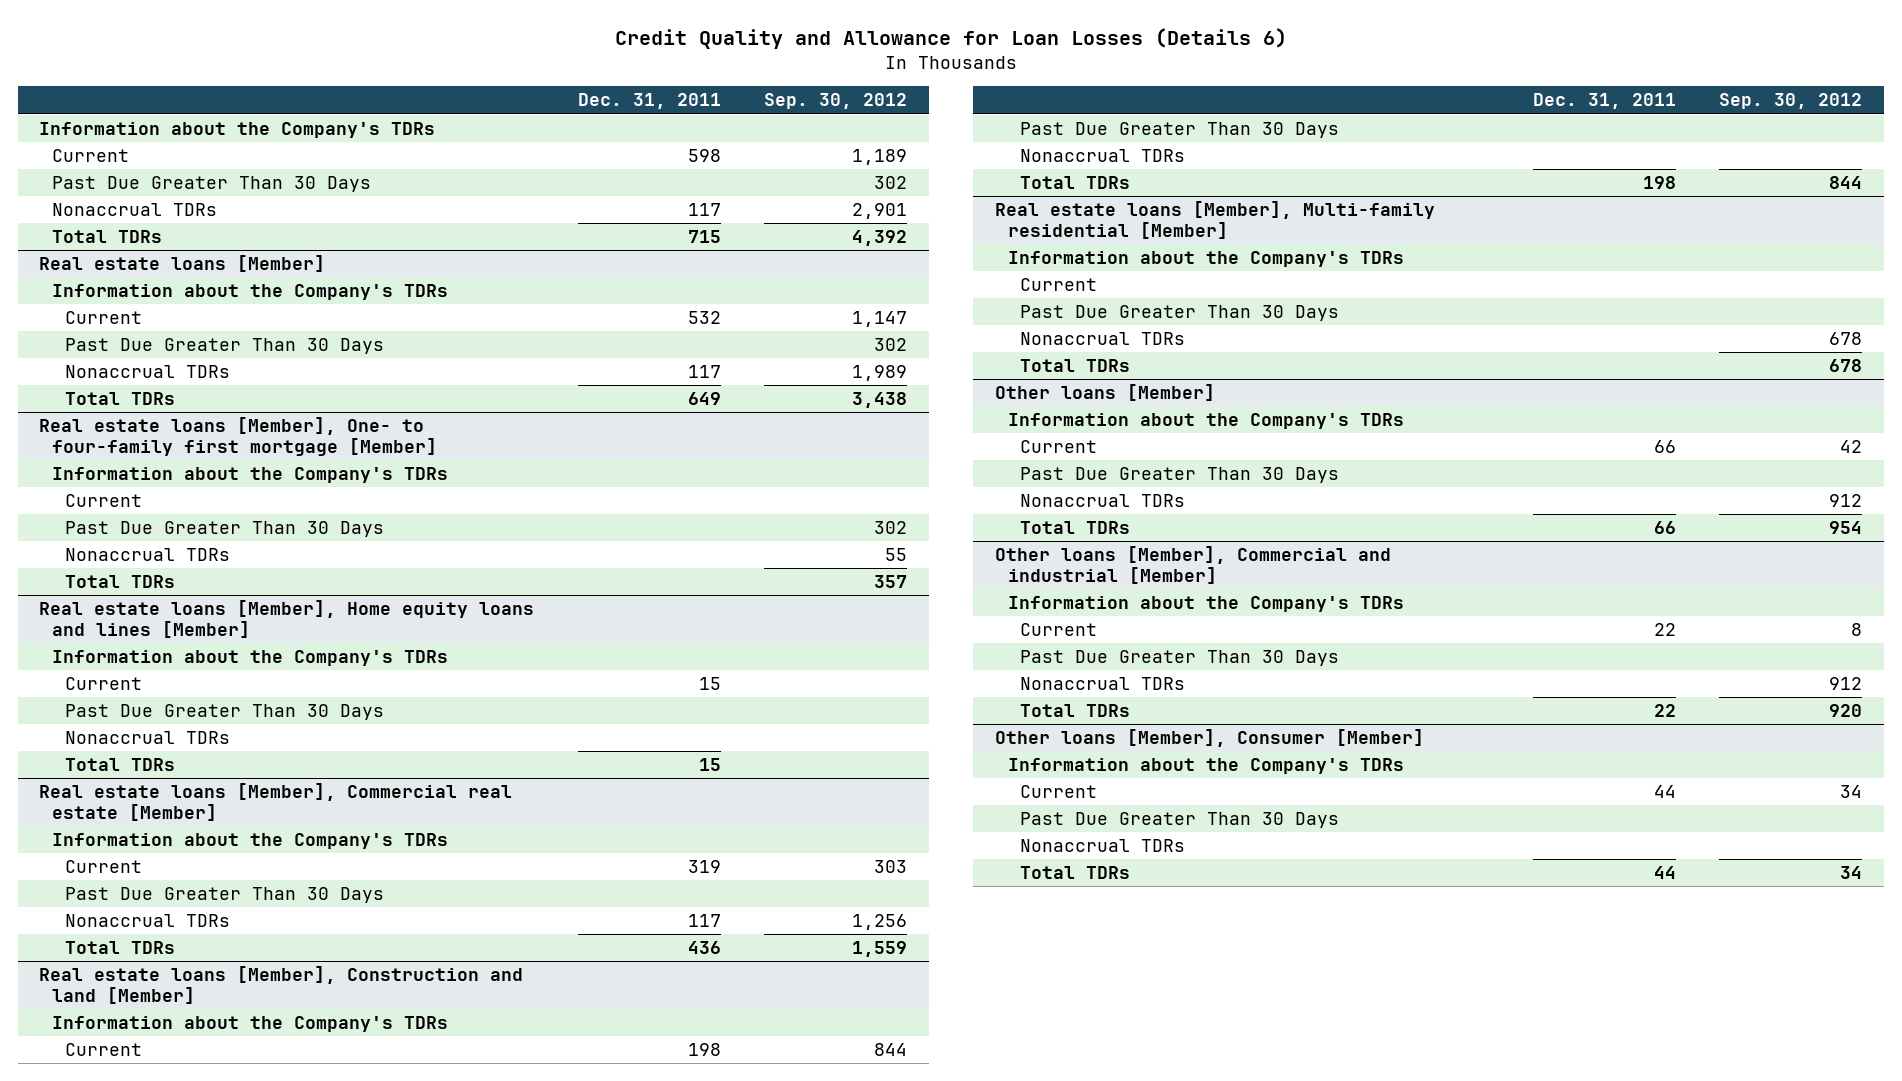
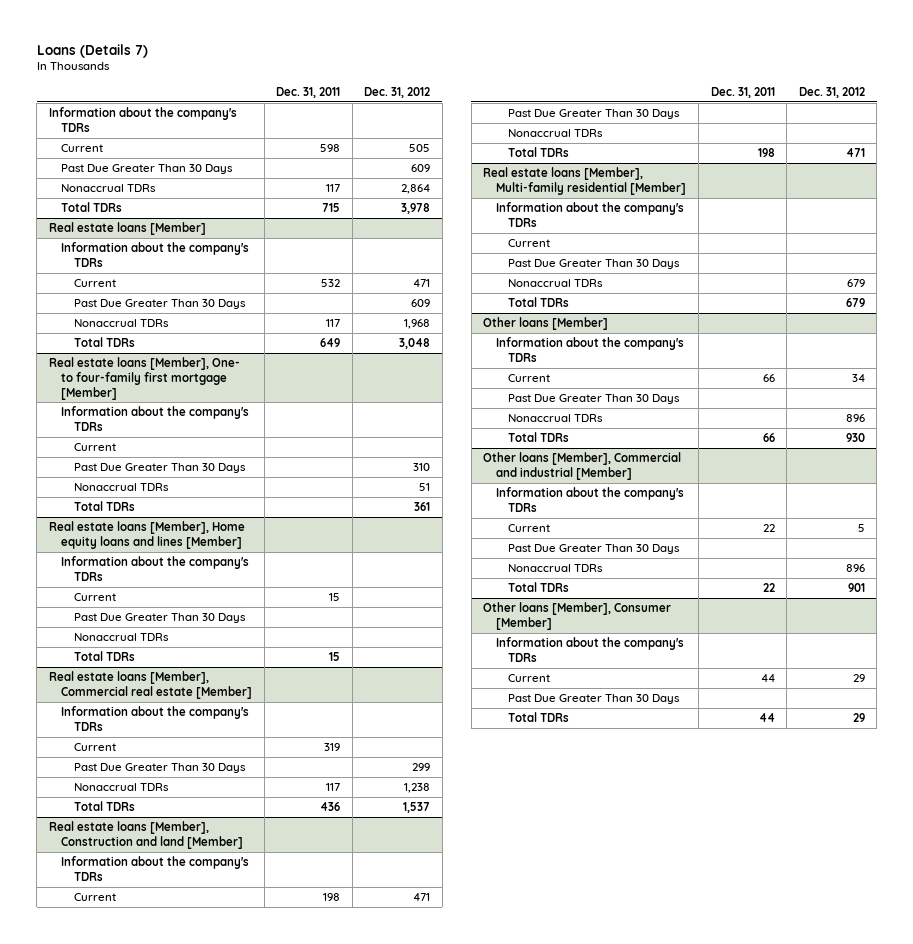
[614,28,1287,50] Credit Quality and Allowance for Loan Losses (Details 6) -> [36,43,148,58] Loans (Details 7)
[764,93,908,110] Sep. 30, 2012 -> none
none -> [364,86,431,98] Dec. 31, 2012
[39,122,436,139] Information about the Company's TDRs -> [48,107,237,132] Information about the company's TDRs
[52,284,449,301] Information about the Company's TDRs -> [61,242,250,267] Information about the company's TDRs
[52,467,449,484] Information about the Company's TDRs -> [61,406,250,431] Information about the company's TDRs
[52,650,449,667] Information about the Company's TDRs -> [61,556,250,581] Information about the company's TDRs
[52,833,449,850] Information about the Company's TDRs -> [61,706,250,731] Information about the company's TDRs
[52,1016,449,1033] Information about the Company's TDRs -> [61,856,250,881] Information about the company's TDRs
[1007,251,1404,268] Information about the Company's TDRs -> [495,202,684,227] Information about the company's TDRs
[1007,413,1404,430] Information about the Company's TDRs -> [495,337,684,362] Information about the company's TDRs
[1007,596,1404,613] Information about the Company's TDRs -> [495,487,684,512] Information about the company's TDRs
[1007,758,1404,775] Information about the Company's TDRs -> [495,637,684,662] Information about the company's TDRs
[1020,839,1186,853] Nonaccrual TDRs -> none

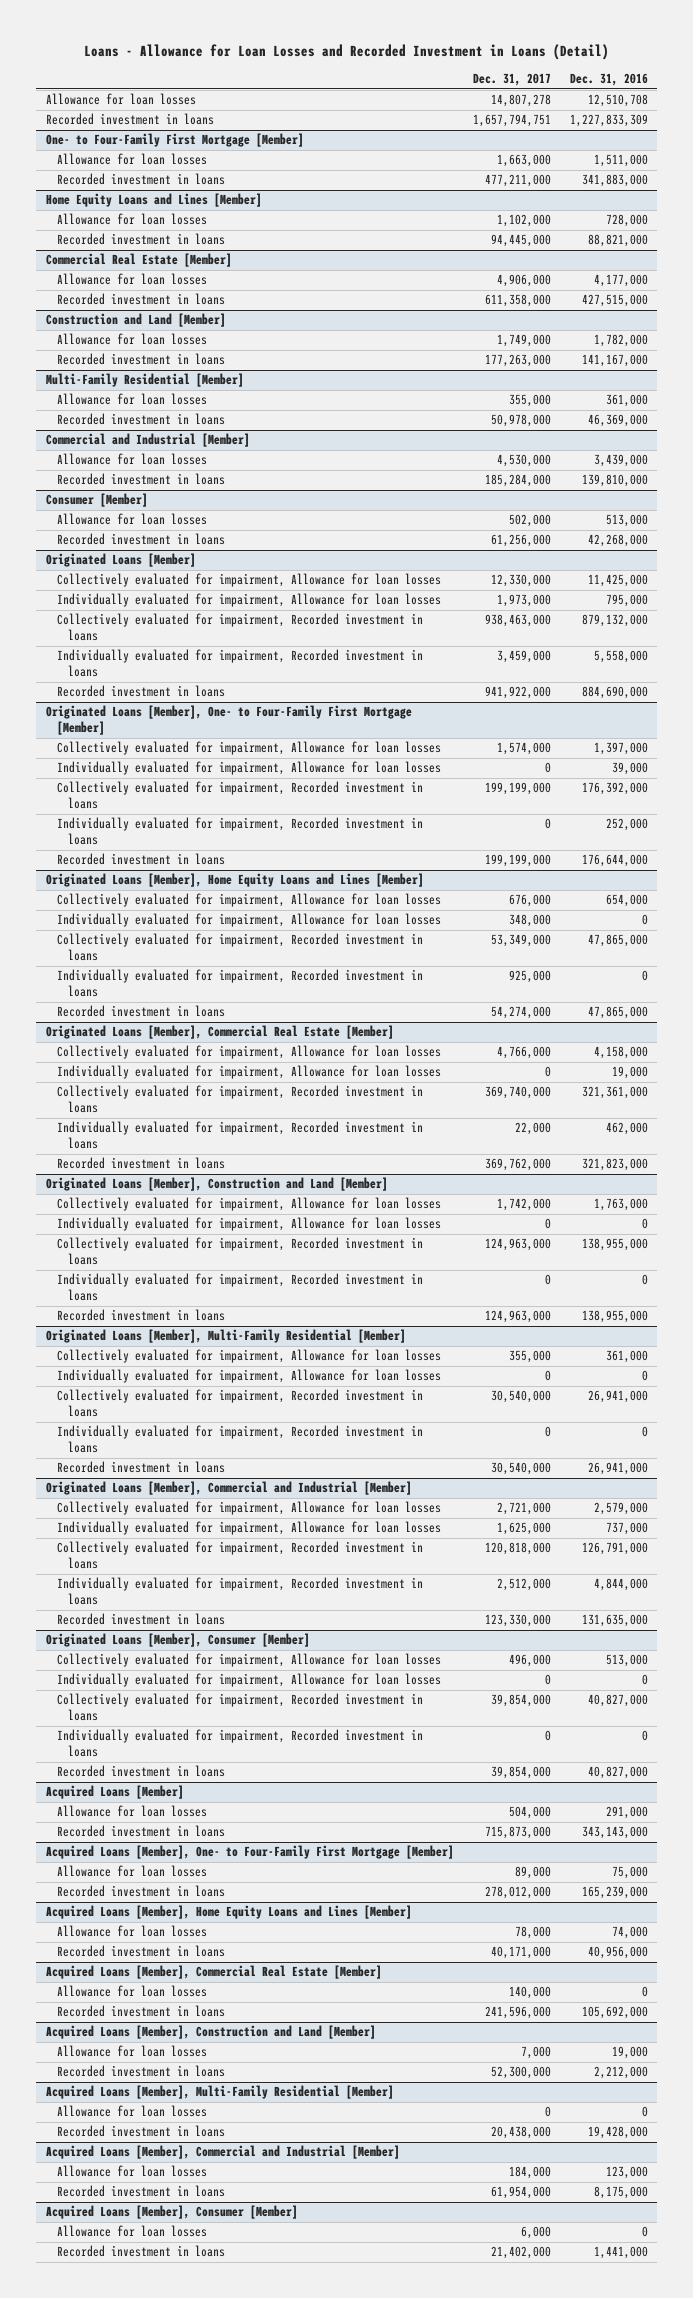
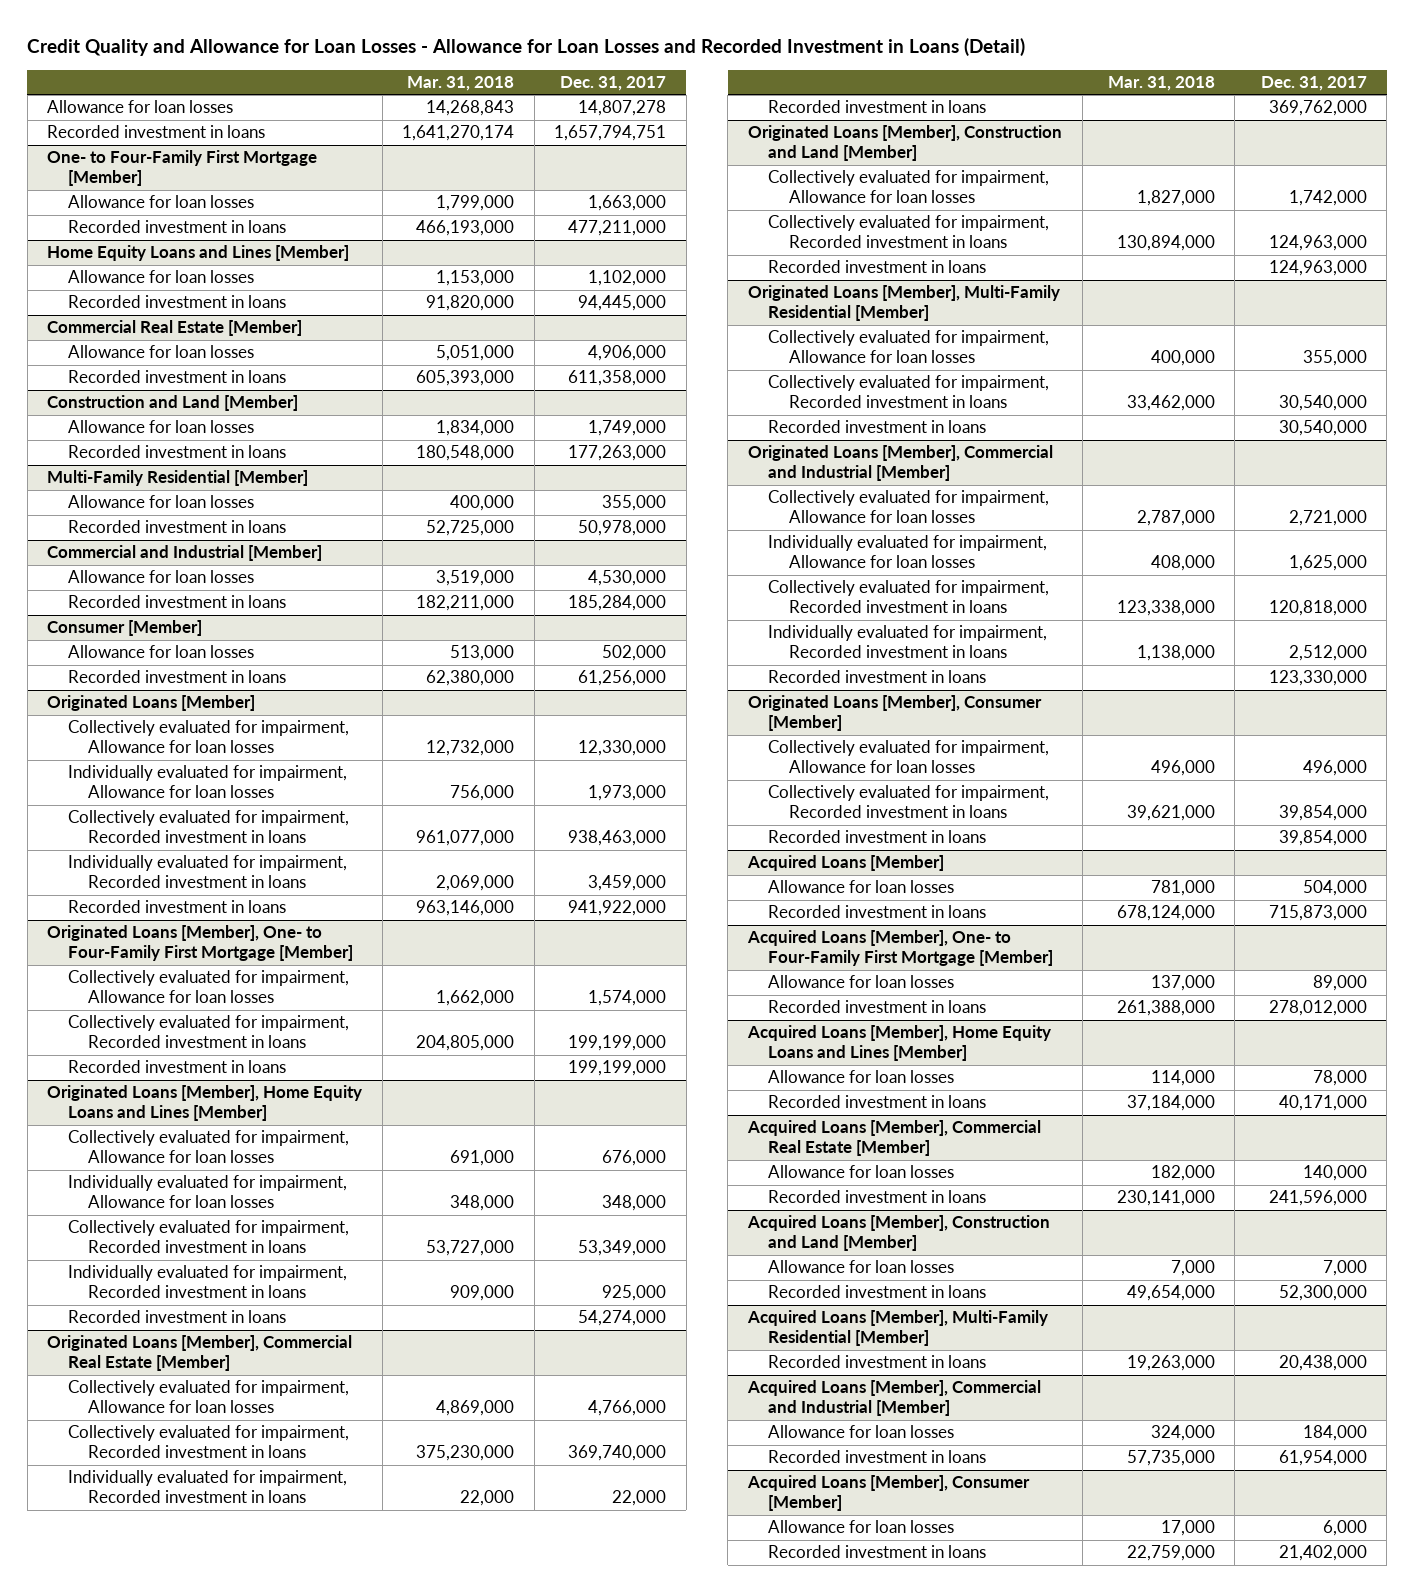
[83,43,609,60] Loans - Allowance for Loan Losses and Recorded Investment in Loans (Detail) -> [27,37,1026,56] Credit Quality and Allowance for Loan Losses - Allowance for Loan Losses and Recorded Investment in Loans (Detail)
[569,73,648,87] Dec. 31, 2016 -> none
none -> [407,76,515,92] Mar. 31, 2018
[56,761,441,776] Individually evaluated for impairment, Allowance for loan losses -> none
[56,817,423,846] Individually evaluated for impairment, Recorded investment in loans -> none
[56,1065,441,1080] Individually evaluated for impairment, Allowance for loan losses -> none
[56,1217,441,1232] Individually evaluated for impairment, Allowance for loan losses -> none
[56,1273,423,1302] Individually evaluated for impairment, Recorded investment in loans -> none
[56,1369,441,1384] Individually evaluated for impairment, Allowance for loan losses -> none
[56,1425,423,1454] Individually evaluated for impairment, Recorded investment in loans -> none
[56,1673,441,1688] Individually evaluated for impairment, Allowance for loan losses -> none
[56,1729,423,1758] Individually evaluated for impairment, Recorded investment in loans -> none
[56,2105,207,2118] Allowance for loan losses -> none

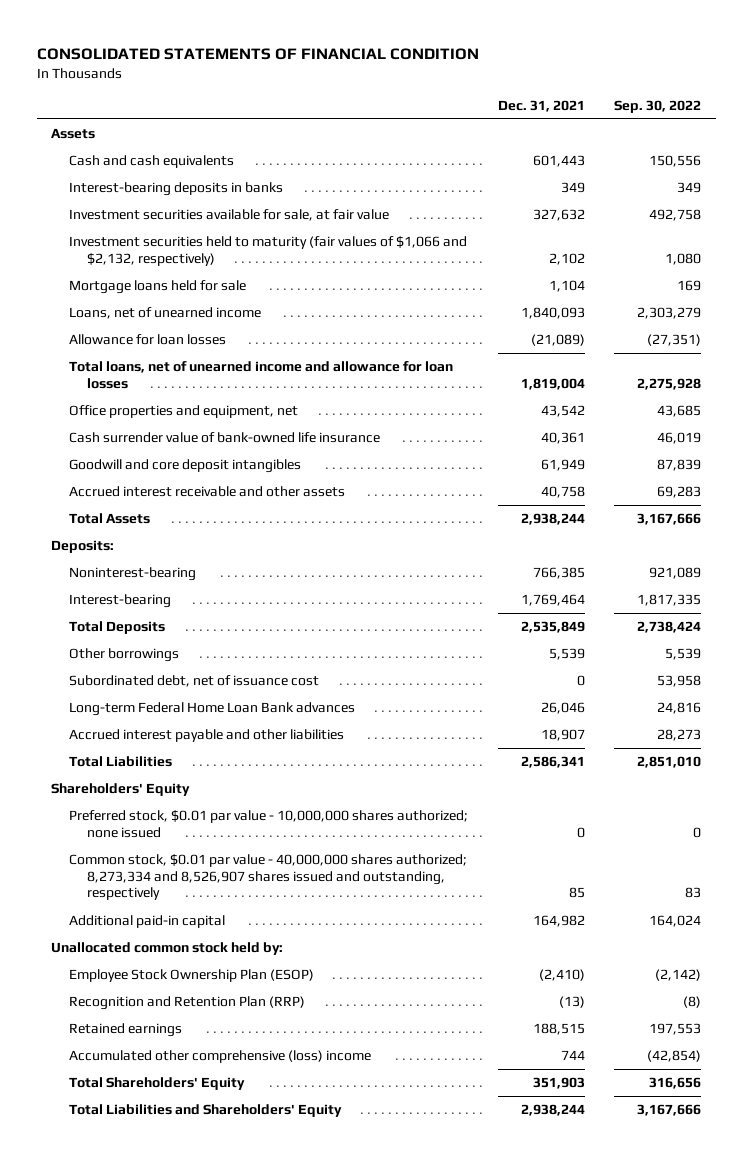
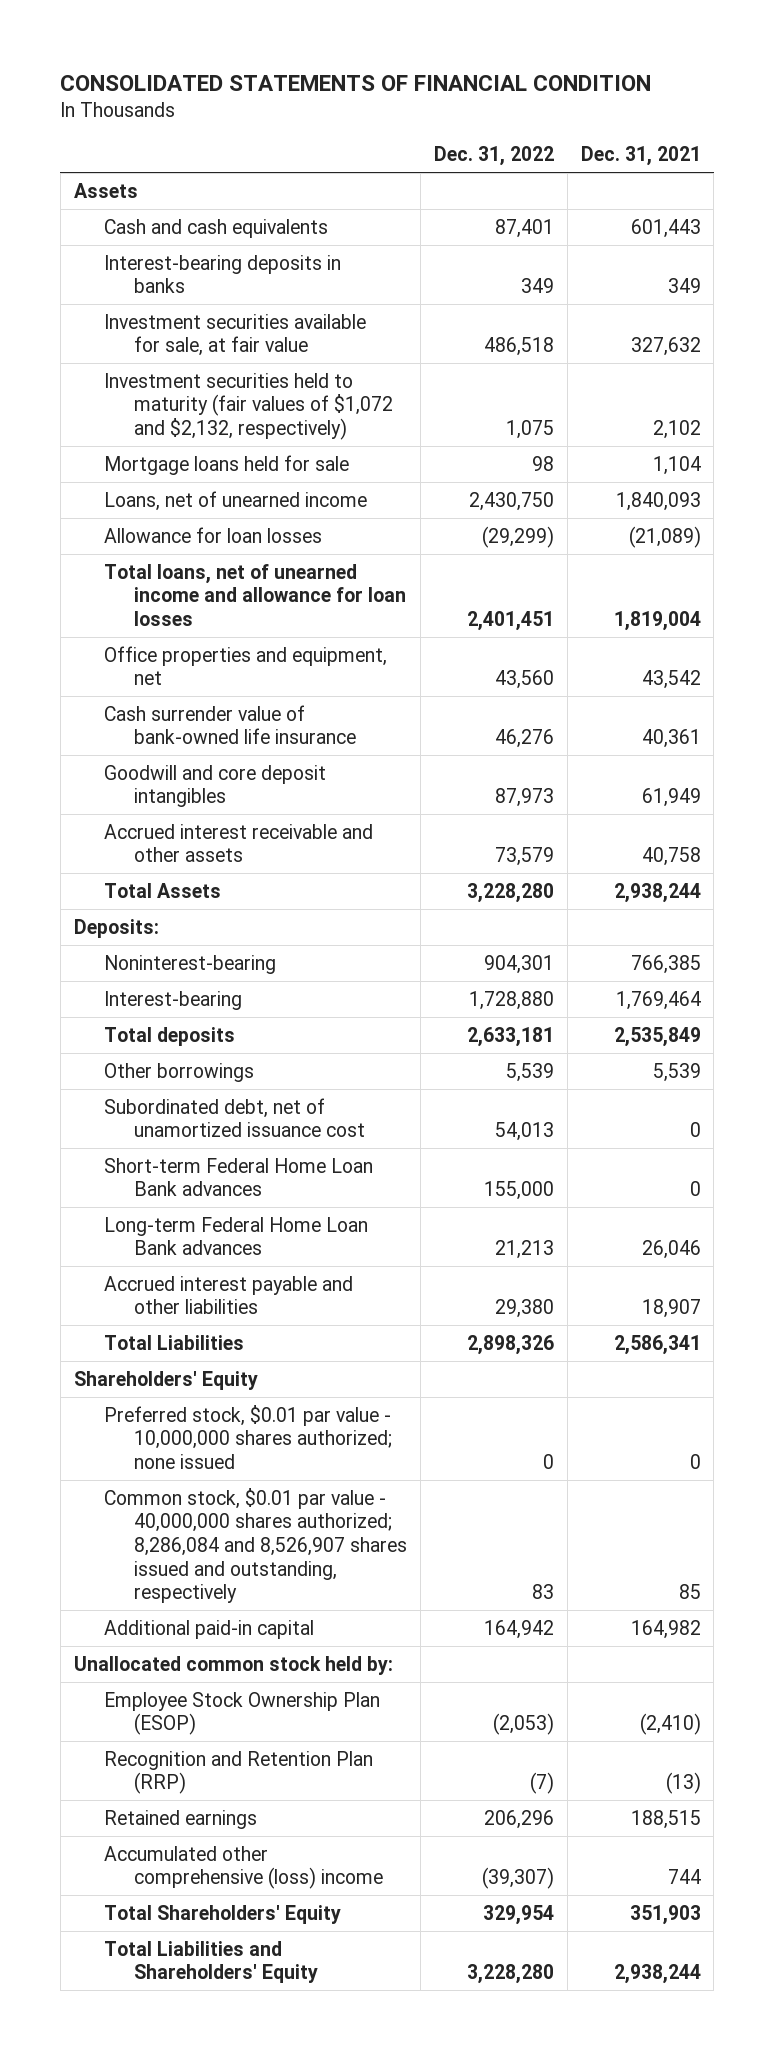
[614,99,702,113] Sep. 30, 2022 -> none
none -> [433,146,554,167] Dec. 31, 2022
[69,236,468,266] Investment securities held to maturity (fair values of $1,066 and $2,132, respectively) -> [104,372,394,440] Investment securities held to maturity (fair values of $1,072 and $2,132, respectively)
[69,621,166,635] Total Deposits -> [104,1026,236,1046] Total deposits
[69,675,320,688] Subordinated debt, net of issuance cost -> [104,1097,366,1138] Subordinated debt, net of unamortized issuance cost
none -> [104,1157,374,1197] Short-term Federal Home Loan Bank advances
[69,854,468,901] Common stock, $0.01 par value - 40,000,000 shares authorized; 8,273,334 and 8,526,907 shares issued and outstanding, respectively -> [104,1487,408,1604] Common stock, $0.01 par value - 40,000,000 shares authorized; 8,286,084 and 8,526,907 shares issued and outstanding, respectively

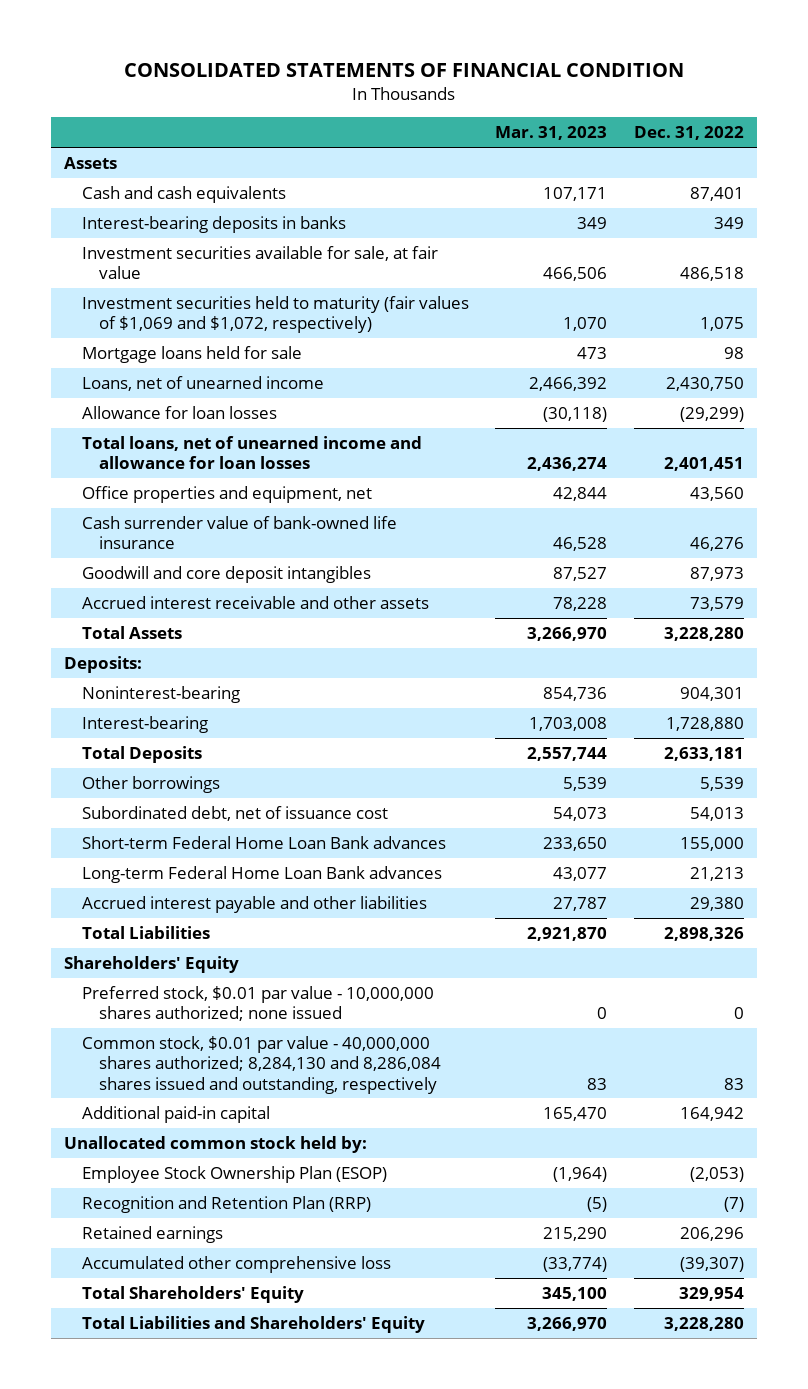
[580,146,701,167] Dec. 31, 2021 -> none
none -> [495,126,608,141] Mar. 31, 2023
[104,372,394,440] Investment securities held to maturity (fair values of $1,072 and $2,132, respectively) -> [81,295,469,334] Investment securities held to maturity (fair values of $1,069 and $1,072, respectively)
[104,1026,236,1046] Total deposits -> [81,745,202,763] Total Deposits
[104,1097,366,1138] Subordinated debt, net of unamortized issuance cost -> [81,805,388,821] Subordinated debt, net of issuance cost
[104,1487,408,1604] Common stock, $0.01 par value - 40,000,000 shares authorized; 8,286,084 and 8,526,907 shares issued and outstanding, respectively -> [81,1035,441,1094] Common stock, $0.01 par value - 40,000,000 shares authorized; 8,284,130 and 8,286,084 shares issued and outstanding, respectively
[104,1845,384,1890] Accumulated other comprehensive (loss) income -> [81,1255,391,1273] Accumulated other comprehensive loss

